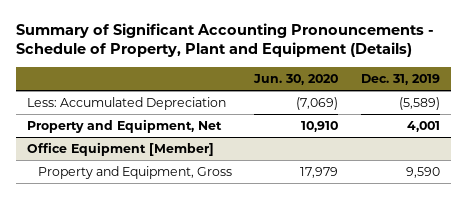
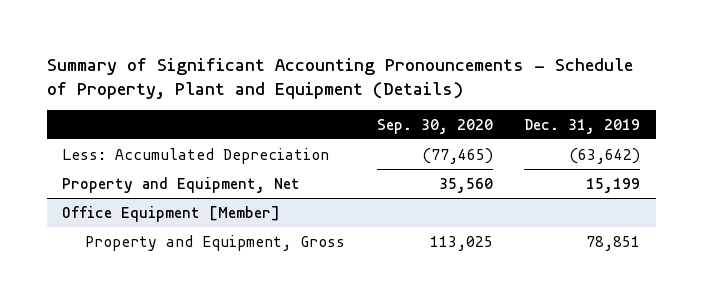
[253,73,339,85] Jun. 30, 2020 -> none
none -> [376,118,493,134] Sep. 30, 2020
[398,97,440,111] (5,589) -> [569,147,641,164] (63,642)
[406,121,440,133] 4,001 -> [586,177,641,193] 15,199
[405,167,440,179] 9,590 -> [586,235,641,251] 78,851

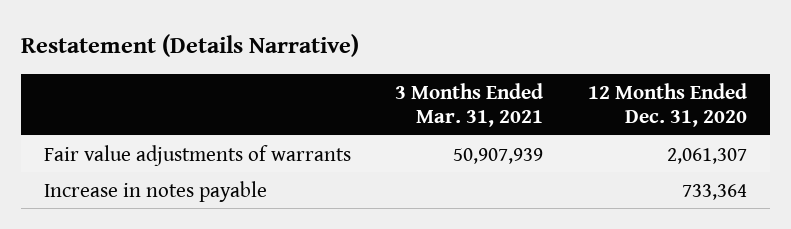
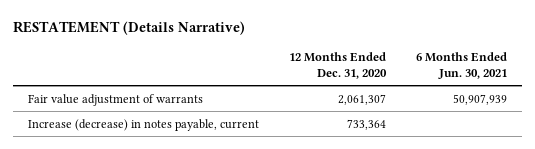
[21,34,360,58] Restatement (Details Narrative) -> [12,20,245,35] RESTATEMENT (Details Narrative)
[395,82,544,127] 3 Months Ended Mar. 31, 2021 -> none
none -> [416,51,508,79] 6 Months Ended Jun. 30, 2021
[43,144,351,166] Fair value adjustments of warrants -> [27,93,203,106] Fair value adjustment of warrants
[43,180,267,202] Increase in notes payable -> [27,118,259,131] Increase (decrease) in notes payable, current

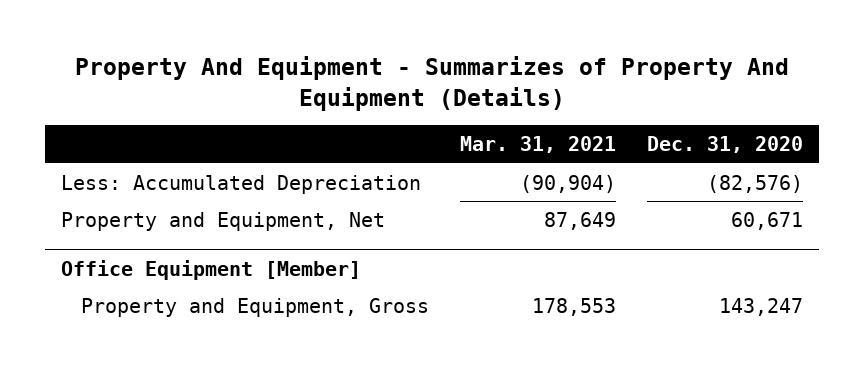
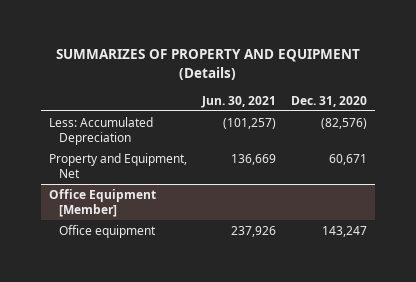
[75,56,790,111] Property And Equipment - Summarizes of Property And Equipment (Details) -> [56,49,361,80] SUMMARIZES OF PROPERTY AND EQUIPMENT (Details)
[460,136,617,154] Mar. 31, 2021 -> none
none -> [201,95,277,108] Jun. 30, 2021
[80,297,429,317] Property and Equipment, Gross -> [58,224,156,238] Office equipment

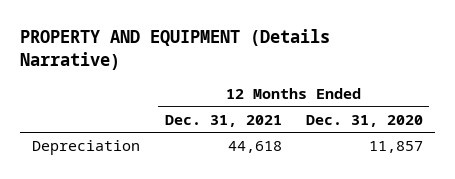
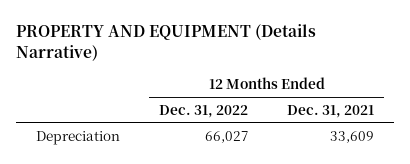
[306,114,424,127] Dec. 31, 2020 -> none
none -> [159,104,249,118] Dec. 31, 2022
[227,141,282,154] 44,618 -> [330,130,375,143] 33,609

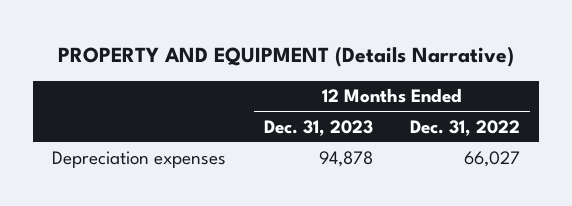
[287,104,375,118] Dec. 31, 2021 -> none
none -> [263,119,373,136] Dec. 31, 2023
[35,130,120,145] Depreciation -> [51,151,226,169] Depreciation expenses

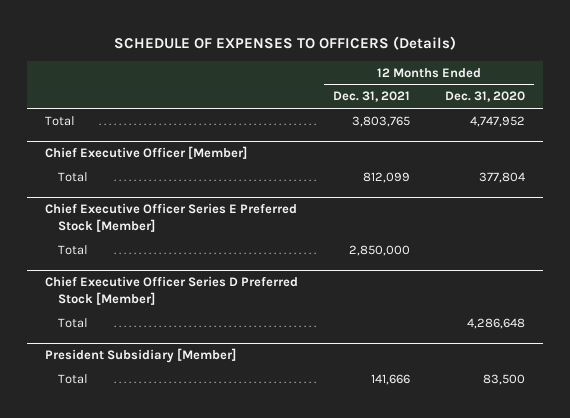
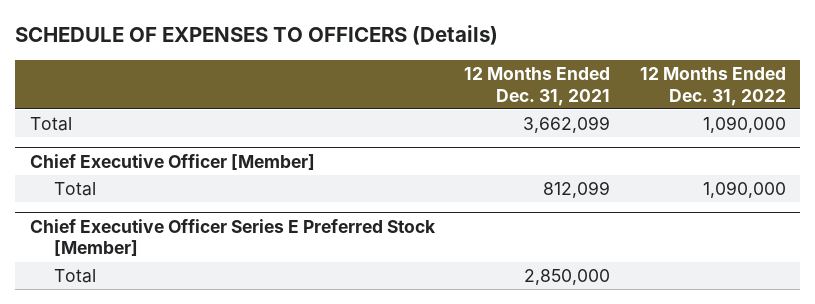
[445,91,526,103] Dec. 31, 2020 -> none
none -> [639,67,786,106] 12 Months Ended Dec. 31, 2022
[352,115,411,127] 3,803,765 -> [523,116,611,134] 3,662,099
[45,276,299,305] Chief Executive Officer Series D Preferred Stock [Member] -> none
[58,317,89,328] Total -> none
[45,348,237,364] President Subsidiary [Member] -> none
[58,373,89,384] Total -> none

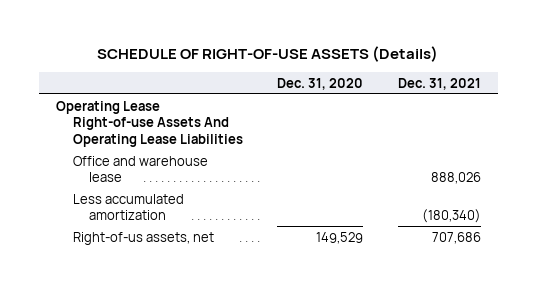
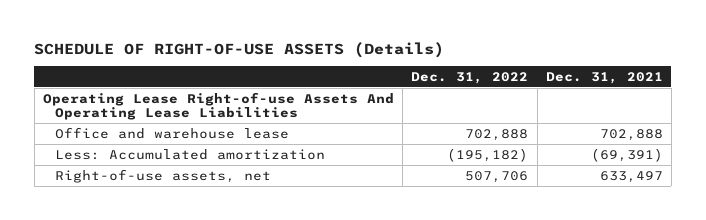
[277,77,364,90] Dec. 31, 2020 -> none
none -> [411,71,529,84] Dec. 31, 2022
[430,172,481,185] 888,026 -> [599,128,663,141] 702,888
[72,193,184,221] Less accumulated amortization -> [55,148,326,160] Less: Accumulated amortization
[421,209,481,224] (180,340) -> [590,147,663,162] (69,391)
[72,231,214,245] Right-of-us assets, net -> [55,168,272,183] Right-of-use assets, net
[431,231,481,244] 707,686 -> [599,170,663,183] 633,497

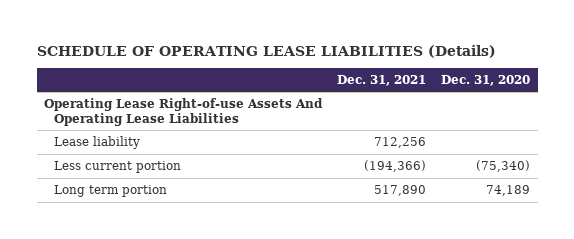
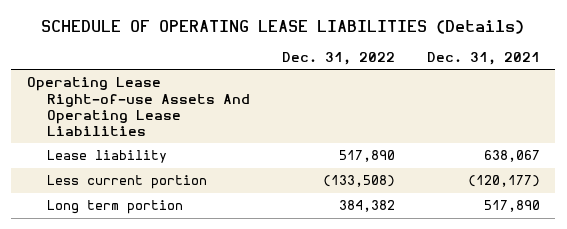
[441,74,531,86] Dec. 31, 2020 -> none
none -> [281,52,395,66] Dec. 31, 2022
[374,137,427,149] 712,256 -> [483,150,540,163] 638,067
[364,160,427,173] (194,366) -> [467,175,540,188] (120,177)

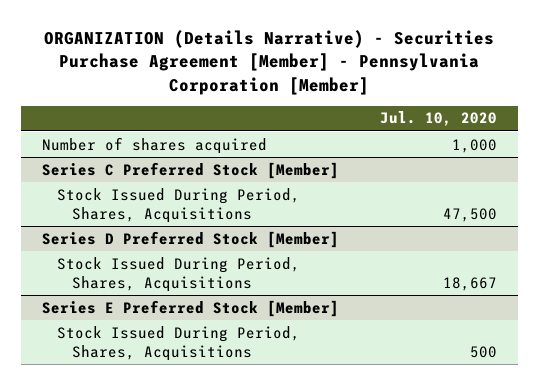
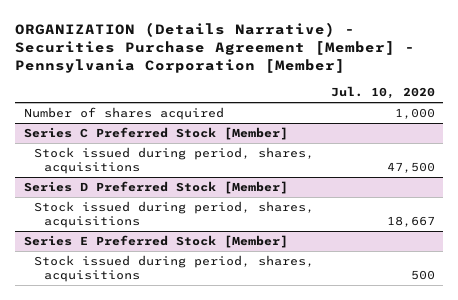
[56,187,300,223] Stock Issued During Period, Shares, Acquisitions -> [33,147,314,174] Stock issued during period, shares, acquisitions
[56,256,300,292] Stock Issued During Period, Shares, Acquisitions -> [33,201,314,228] Stock issued during period, shares, acquisitions
[56,325,300,361] Stock Issued During Period, Shares, Acquisitions -> [33,255,314,282] Stock issued during period, shares, acquisitions

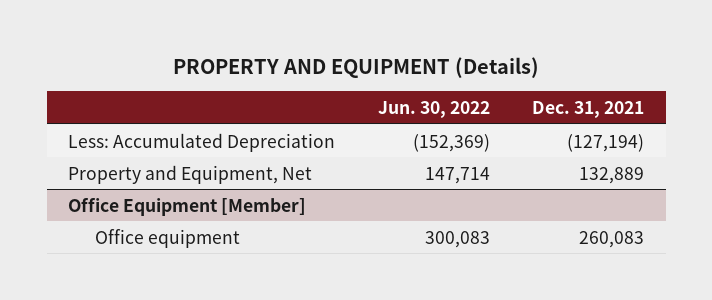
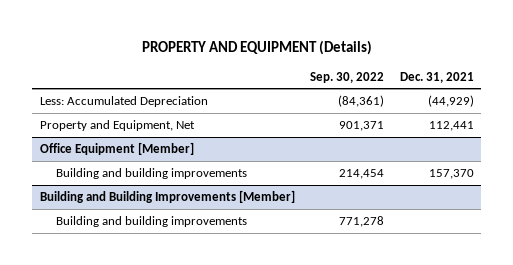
[377,101,490,119] Jun. 30, 2022 -> none
none -> [310,71,385,83] Sep. 30, 2022
[567,133,645,152] (127,194) -> [427,94,474,107] (44,929)
[579,166,645,184] 132,889 -> [428,120,474,131] 112,441
[95,228,241,248] Office equipment -> none
none -> [56,167,248,179] Building and building improvements
none -> [39,189,295,203] Building and Building Improvements [Member]
none -> [56,215,248,227] Building and building improvements

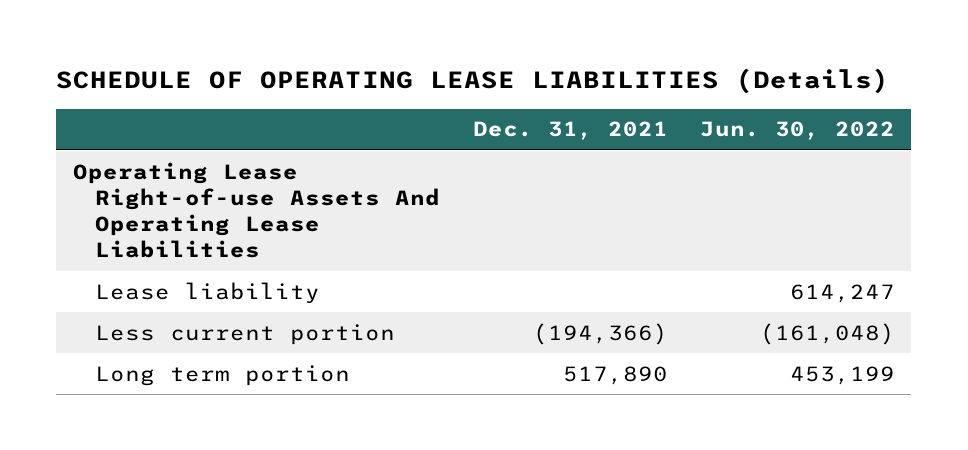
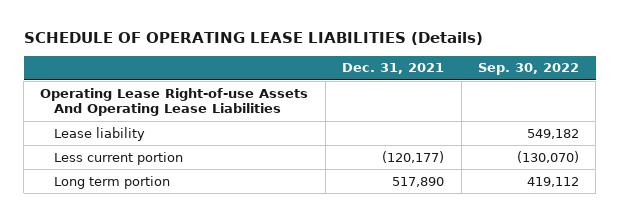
[700,121,896,141] Jun. 30, 2022 -> none
none -> [477,63,579,76] Sep. 30, 2022
[532,322,668,345] (194,366) -> [382,150,445,163] (120,177)

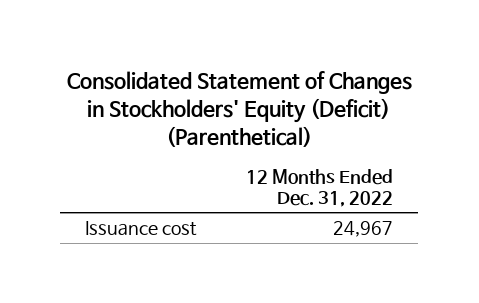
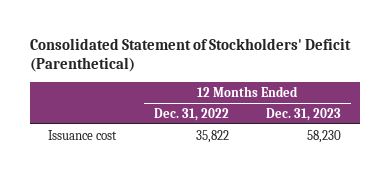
[67,71,413,148] Consolidated Statement of Changes in Stockholders' Equity (Deficit) (Parenthetical) -> [29,37,351,73] Consolidated Statement of Stockholders' Deficit (Parenthetical)
none -> [266,107,342,121] Dec. 31, 2023
[333,221,394,238] 24,967 -> [195,129,229,143] 35,822

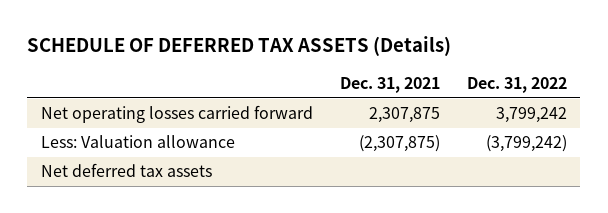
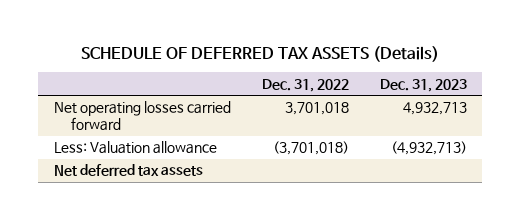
[339,76,440,93] Dec. 31, 2021 -> none
none -> [379,78,467,92] Dec. 31, 2023
[495,107,567,124] 3,799,242 -> [284,102,349,116] 3,701,018
[485,135,567,153] (3,799,242) -> [272,141,349,156] (3,701,018)

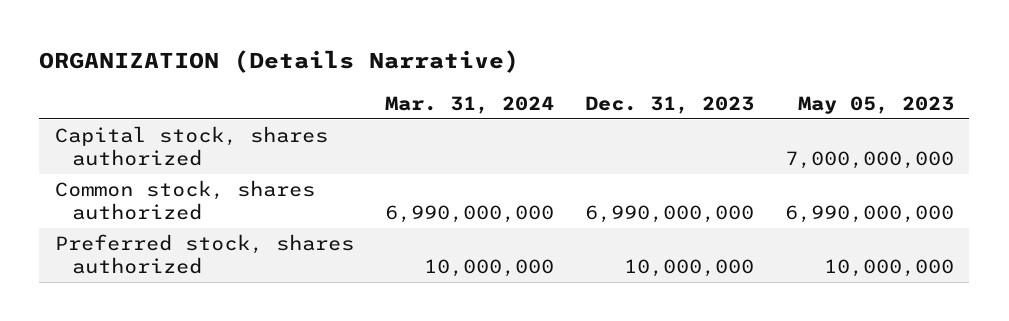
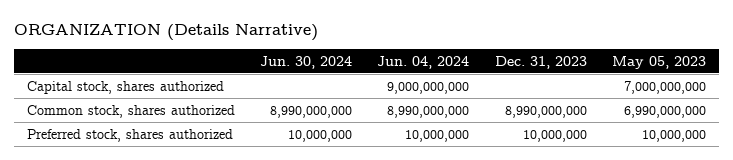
[384,95,554,114] Mar. 31, 2024 -> none
none -> [259,55,352,69] Jun. 30, 2024
none -> [377,55,470,69] Jun. 04, 2024
[584,204,754,223] 6,990,000,000 -> [504,105,587,118] 8,990,000,000

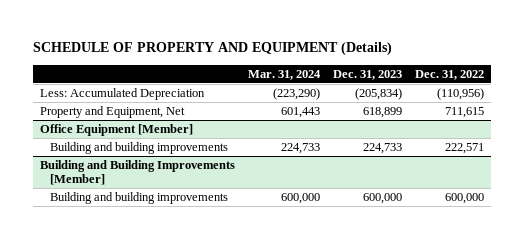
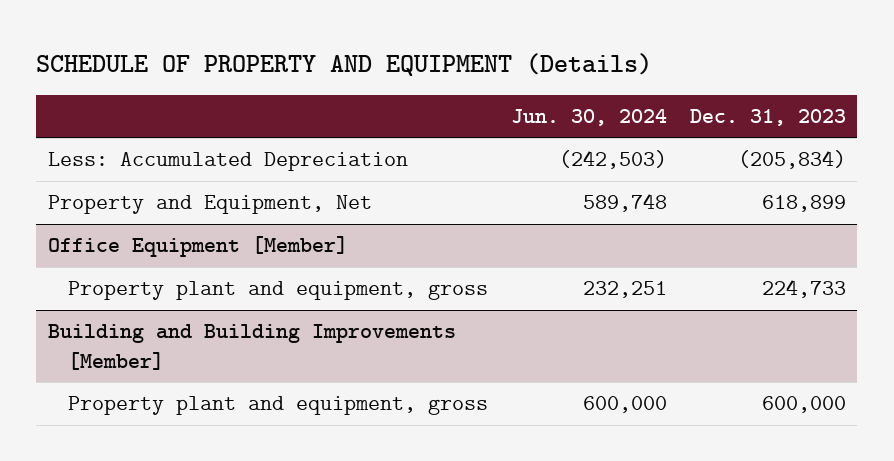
[247,69,321,80] Mar. 31, 2024 -> none
[415,69,485,80] Dec. 31, 2022 -> none
none -> [510,109,667,127] Jun. 30, 2024
[50,142,229,155] Building and building improvements -> [67,281,488,301] Property plant and equipment, gross
[50,192,229,205] Building and building improvements -> [67,396,488,416] Property plant and equipment, gross

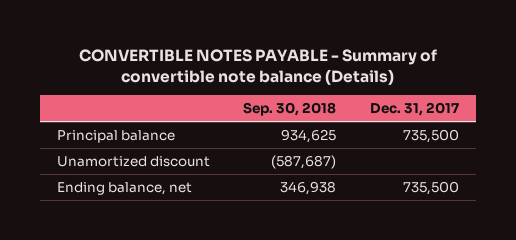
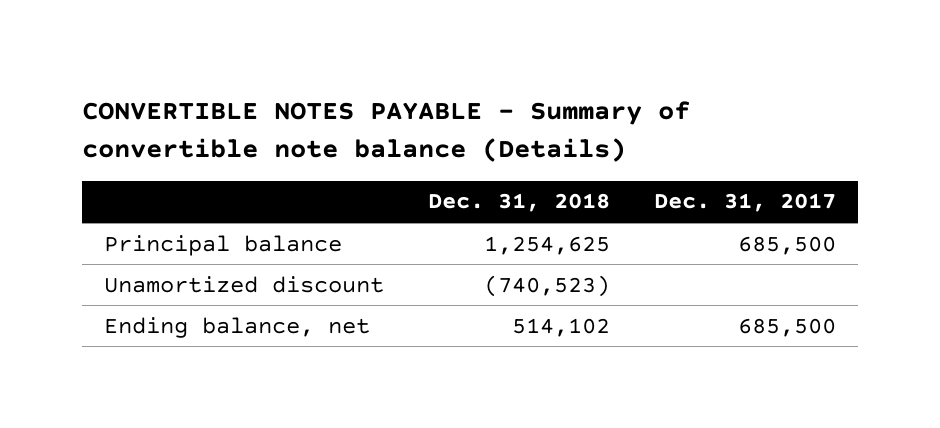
[243,102,337,117] Sep. 30, 2018 -> none
none -> [428,193,611,213] Dec. 31, 2018
[402,128,459,143] 735,500 -> [738,235,837,255] 685,500
[402,180,459,195] 735,500 -> [738,317,837,337] 685,500

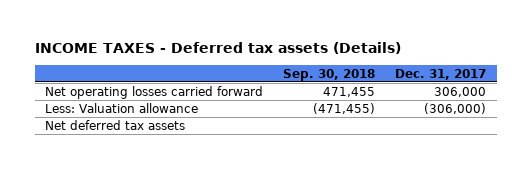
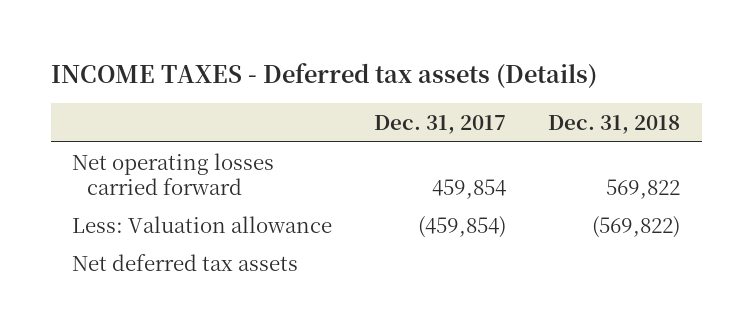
[283,68,376,81] Sep. 30, 2018 -> none
none -> [548,114,681,134] Dec. 31, 2018
[434,86,487,97] 306,000 -> [432,178,507,199] 459,854
[424,102,487,114] (306,000) -> [418,215,507,238] (459,854)

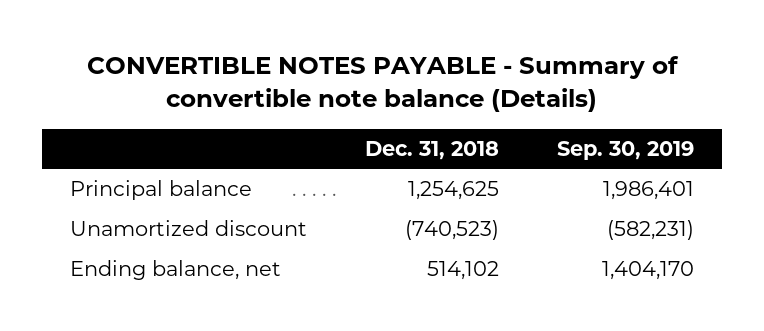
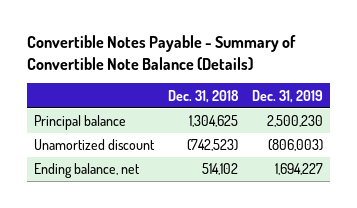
[86,56,679,113] CONVERTIBLE NOTES PAYABLE - Summary of convertible note balance (Details) -> [26,35,296,70] Convertible Notes Payable - Summary of Convertible Note Balance (Details)
[556,140,694,160] Sep. 30, 2019 -> none
none -> [252,89,324,103] Dec. 31, 2019
[407,181,499,201] 1,254,625 -> [189,115,239,128] 1,304,625
[404,220,499,241] (740,523) -> [187,139,239,152] (742,523)

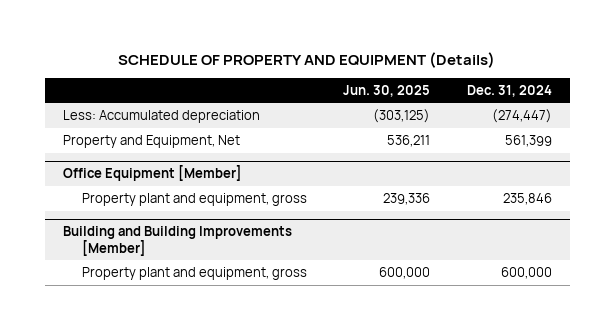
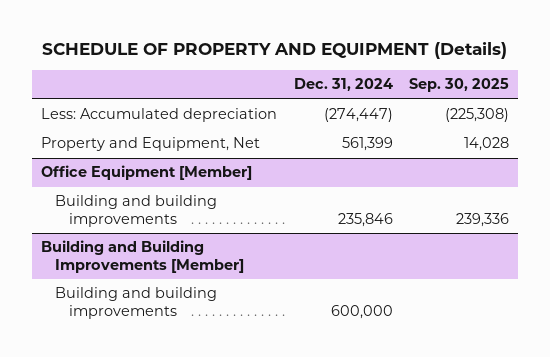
[343,84,431,97] Jun. 30, 2025 -> none
none -> [409,78,510,93] Sep. 30, 2025
[81,193,307,207] Property plant and equipment, gross -> [55,195,218,228] Building and building improvements
[81,267,307,281] Property plant and equipment, gross -> [55,287,218,320] Building and building improvements

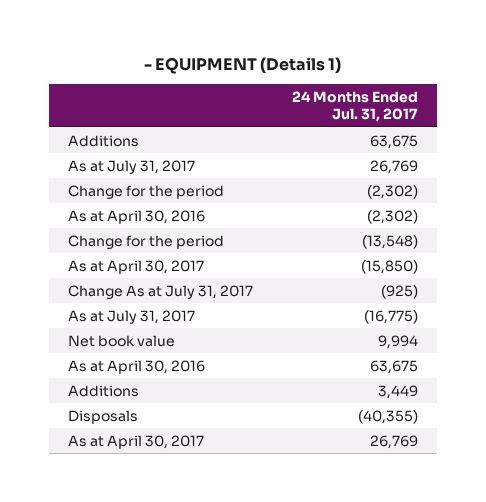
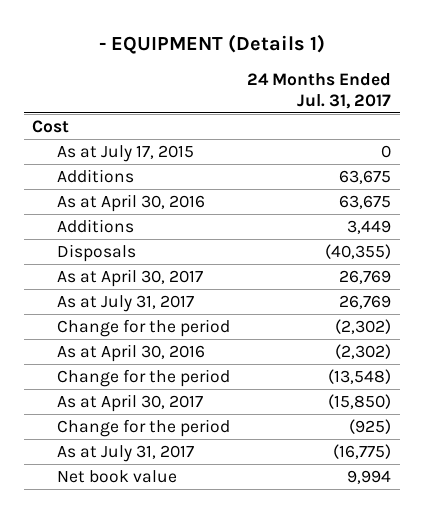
none -> [32,119,70,133] Cost
none -> [56,144,194,162] As at July 17, 2015
[68,359,206,374] As at April 30, 2016 -> [56,193,205,212] As at April 30, 2016
[68,384,140,397] Additions -> [56,218,134,233] Additions
[68,409,139,424] Disposals -> [56,243,136,262] Disposals
[68,434,205,449] As at April 30, 2017 -> [56,268,203,287] As at April 30, 2017
[68,284,254,299] Change As at July 31, 2017 -> [56,418,230,437] Change for the period

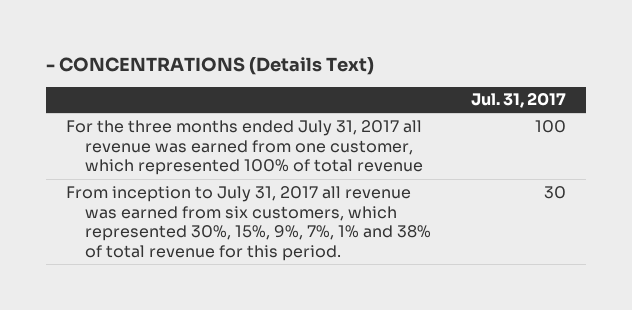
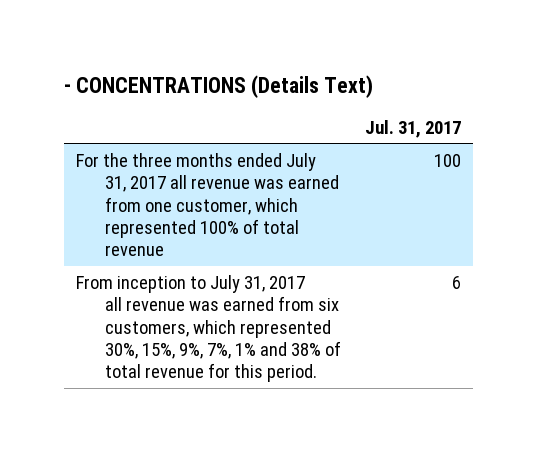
[544,185,567,199] 30 -> [451,275,461,289] 6

